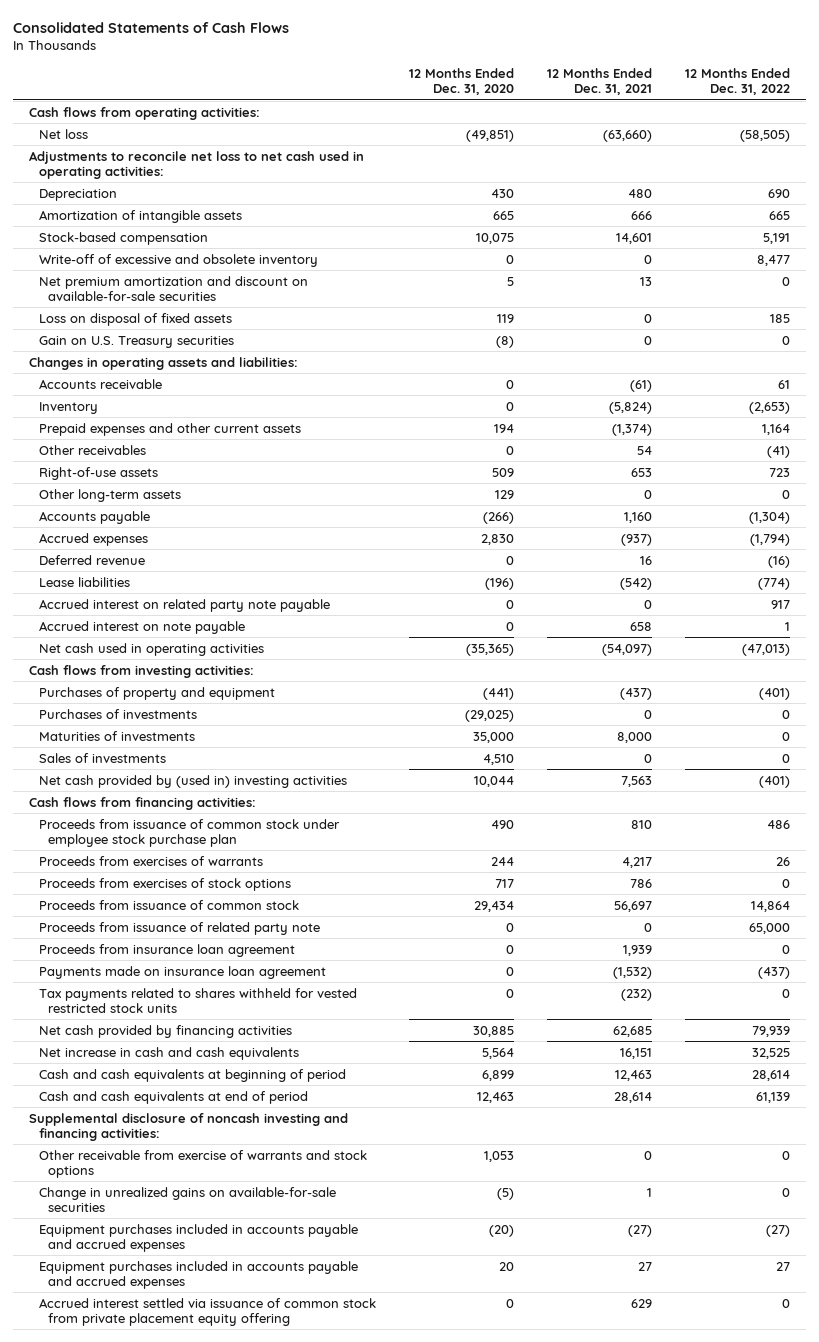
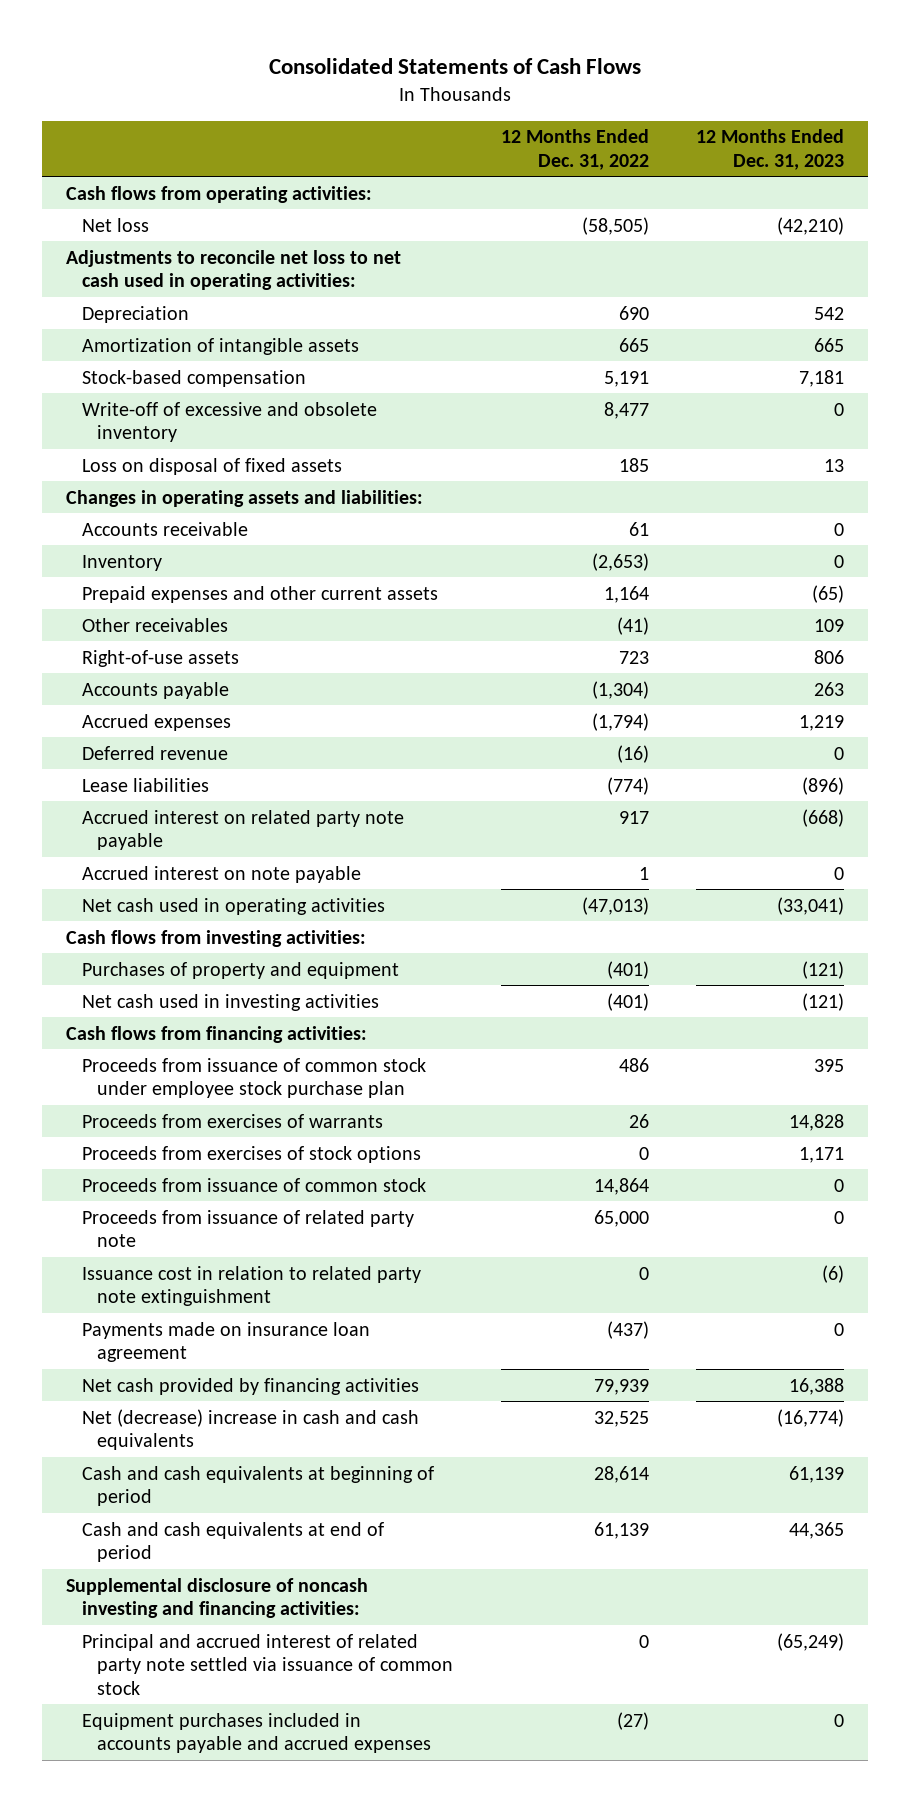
[408,68,514,96] 12 Months Ended Dec. 31, 2020 -> none
[546,68,652,96] 12 Months Ended Dec. 31, 2021 -> none
none -> [696,129,845,170] 12 Months Ended Dec. 31, 2023
[38,275,308,301] Net premium amortization and discount on available-for-sale securities -> none
[38,335,234,348] Gain on U.S. Treasury securities -> none
[38,488,181,502] Other long-term assets -> none
[38,708,197,719] Purchases of investments -> none
[38,730,195,741] Maturities of investments -> none
[38,752,166,763] Sales of investments -> none
[38,774,347,788] Net cash provided by (used in) investing activities -> [81,993,379,1011] Net cash used in investing activities
[38,943,295,957] Proceeds from insurance loan agreement -> none
none -> [81,1265,421,1307] Issuance cost in relation to related party note extinguishment
[38,987,357,1013] Tax payments related to shares withheld for vested restricted stock units -> none
[38,1046,299,1060] Net increase in cash and cash equivalents -> [81,1408,419,1451] Net (decrease) increase in cash and cash equivalents
[38,1149,367,1178] Other receivable from exercise of warrants and stock options -> none
[38,1186,336,1212] Change in unrealized gains on available-for-sale securities -> none
none -> [81,1633,453,1695] Principal and accrued interest of related party note settled via issuance of common stock
[38,1260,358,1289] Equipment purchases included in accounts payable and accrued expenses -> none
[38,1297,376,1326] Accrued interest settled via issuance of common stock from private placement equity offering -> none

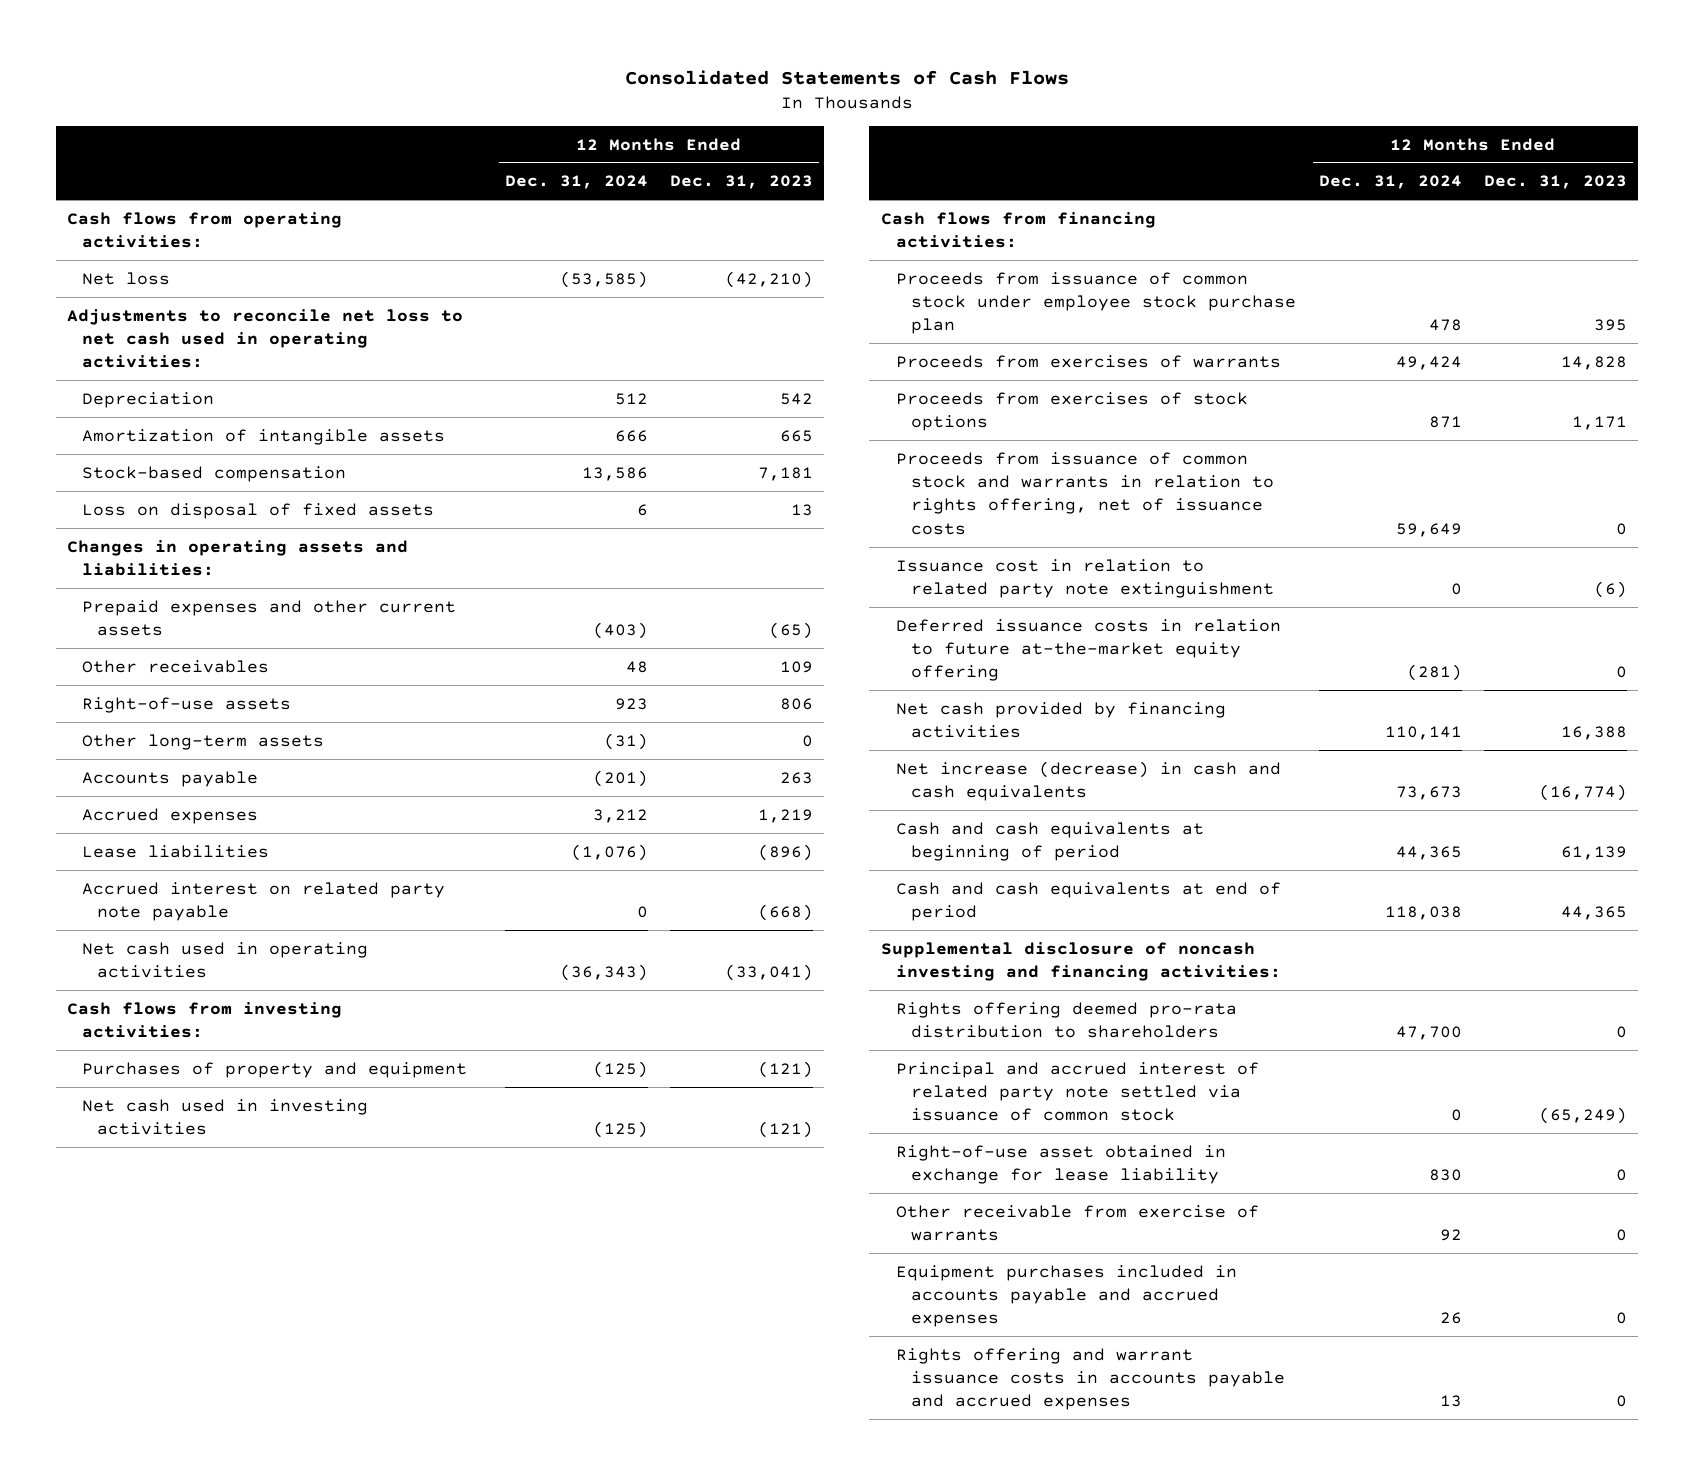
[500,129,649,170] 12 Months Ended Dec. 31, 2022 -> none
none -> [504,175,648,190] Dec. 31, 2024
[81,401,377,443] Write-off of excessive and obsolete inventory -> none
[81,521,248,536] Accounts receivable -> none
[81,554,162,571] Inventory -> none
none -> [82,733,325,750] Other long-term assets
[81,745,228,760] Deferred revenue -> none
[81,865,361,883] Accrued interest on note payable -> none
[81,1177,426,1192] Proceeds from issuance of common stock -> none
[81,1209,414,1248] Proceeds from issuance of related party note -> none
none -> [895,451,1275,535] Proceeds from issuance of common stock and warrants in relation to rights offering, net of issuance costs
[81,1321,370,1363] Payments made on insurance loan agreement -> none
none -> [895,618,1281,682] Deferred issuance costs in relation to future at-the-market equity offering
[81,1408,419,1451] Net (decrease) increase in cash and cash equivalents -> [895,760,1281,802] Net increase (decrease) in cash and cash equivalents
none -> [895,1001,1237,1039] Rights offering deemed pro-rata distribution to shareholders
none -> [895,1144,1226,1185] Right-of-use asset obtained in exchange for lease liability
none -> [895,1204,1259,1242] Other receivable from exercise of warrants
none -> [895,1347,1286,1411] Rights offering and warrant issuance costs in accounts payable and accrued expenses

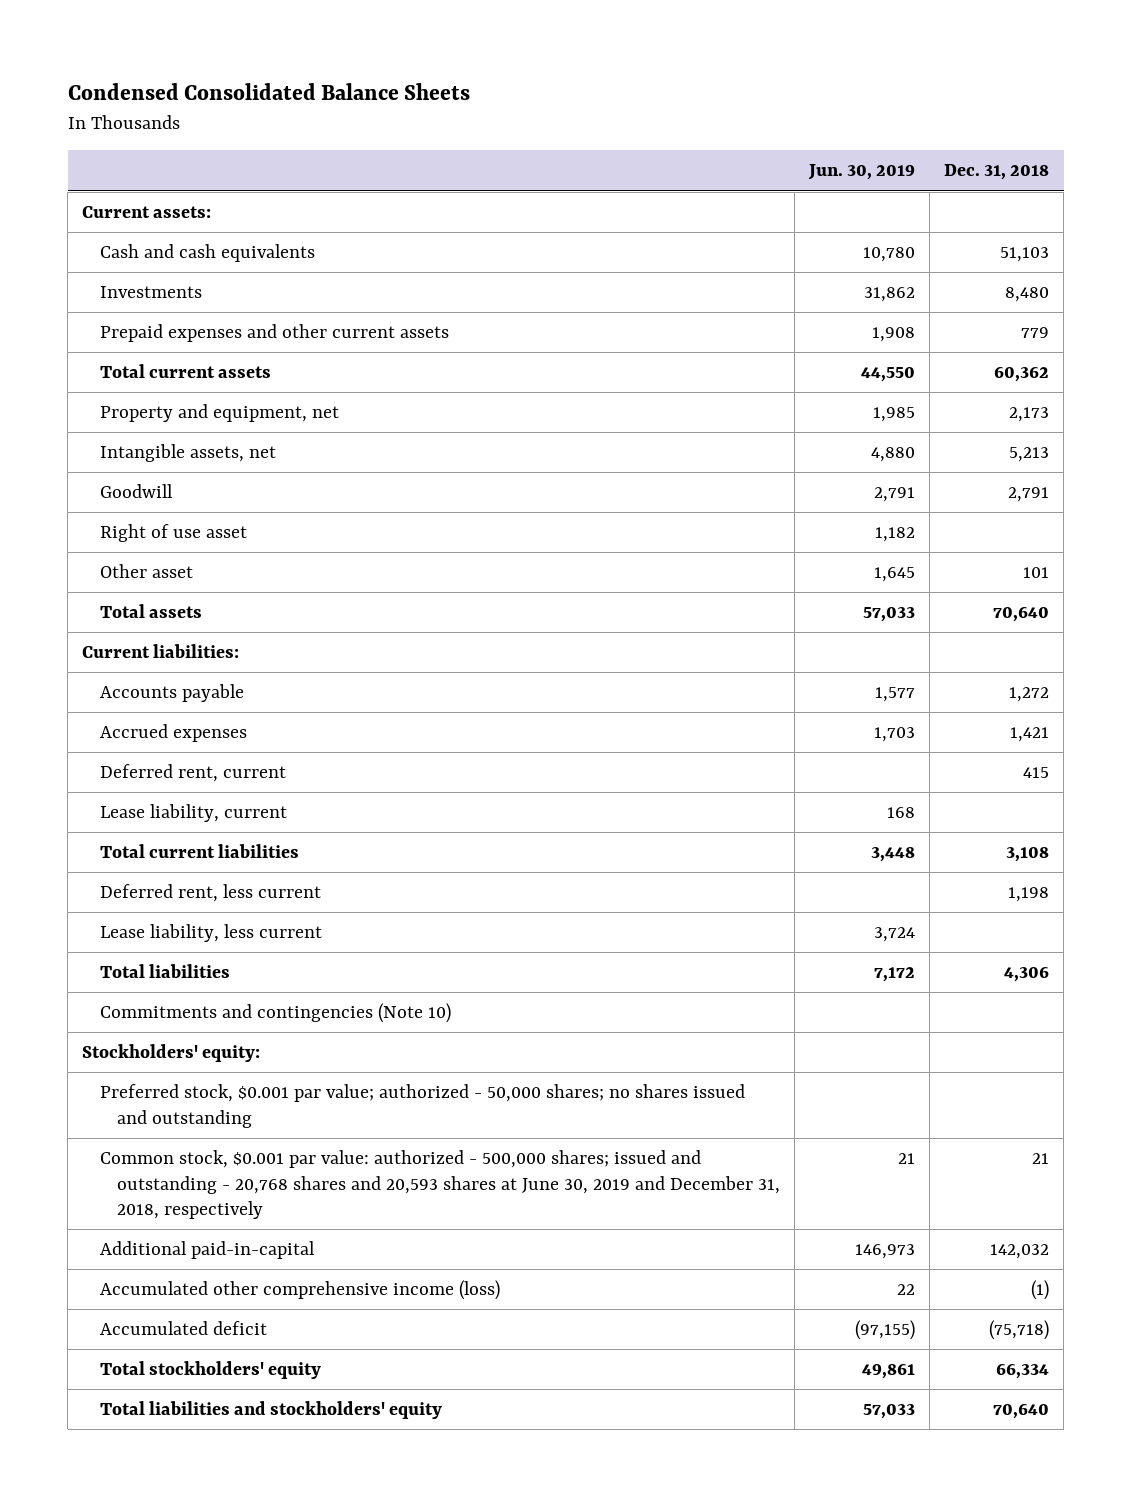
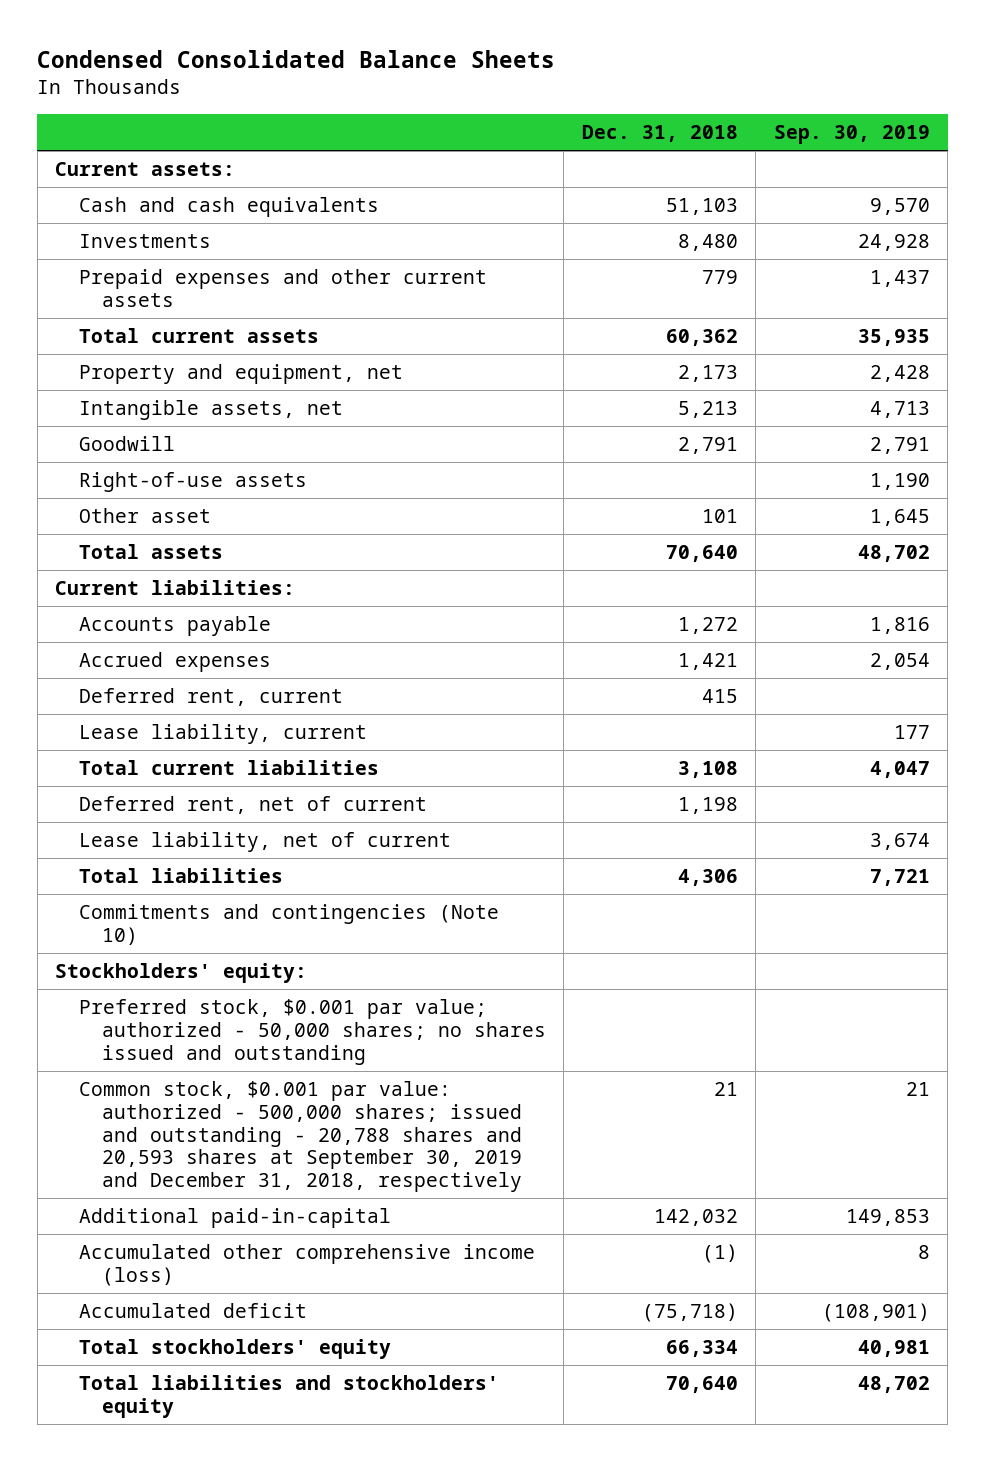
[808,164,916,181] Jun. 30, 2019 -> none
none -> [773,125,930,145] Sep. 30, 2019
[99,524,247,543] Right of use asset -> [78,472,307,493] Right-of-use assets
[99,884,321,903] Deferred rent, less current -> [78,796,427,815] Deferred rent, net of current
[99,924,322,943] Lease liability, less current -> [78,832,451,853] Lease liability, net of current
[99,1150,781,1220] Common stock, $0.001 par value: authorized - 500,000 shares; issued and outstanding - 20,768 shares and 20,593 shares at June 30, 2019 and December 31, 2018, respectively -> [78,1081,522,1192] Common stock, $0.001 par value: authorized - 500,000 shares; issued and outstanding - 20,788 shares and 20,593 shares at September 30, 2019 and December 31, 2018, respectively

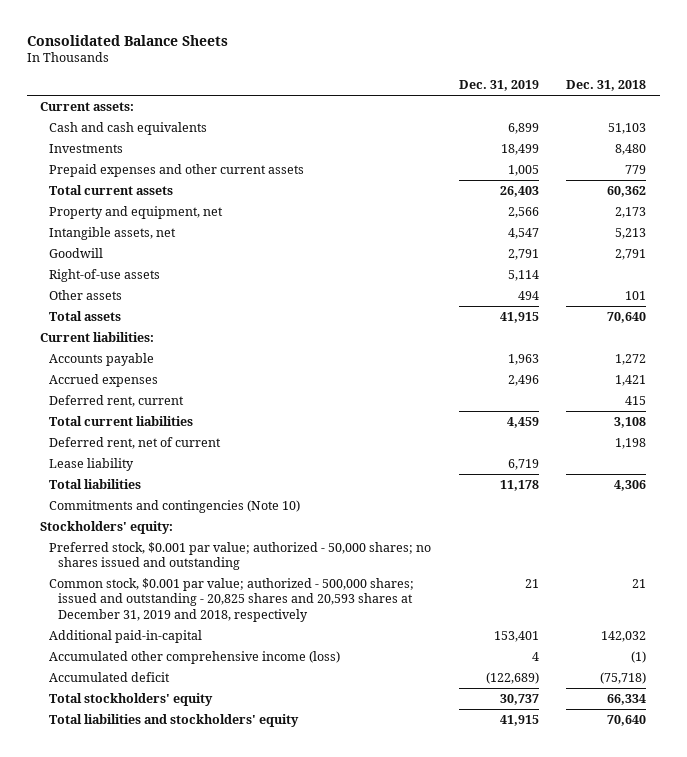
[37,49,556,68] Condensed Consolidated Balance Sheets -> [26,34,228,46] Consolidated Balance Sheets
[773,125,930,145] Sep. 30, 2019 -> none
none -> [458,80,539,92] Dec. 31, 2019
[78,508,211,524] Other asset -> [49,289,123,300] Other assets
[78,724,367,745] Lease liability, current -> none
[78,832,451,853] Lease liability, net of current -> [49,457,135,471] Lease liability
[78,1081,522,1192] Common stock, $0.001 par value: authorized - 500,000 shares; issued and outstanding - 20,788 shares and 20,593 shares at September 30, 2019 and December 31, 2018, respectively -> [49,577,415,622] Common stock, $0.001 par value; authorized - 500,000 shares; issued and outstanding - 20,825 shares and 20,593 shares at December 31, 2019 and 2018, respectively

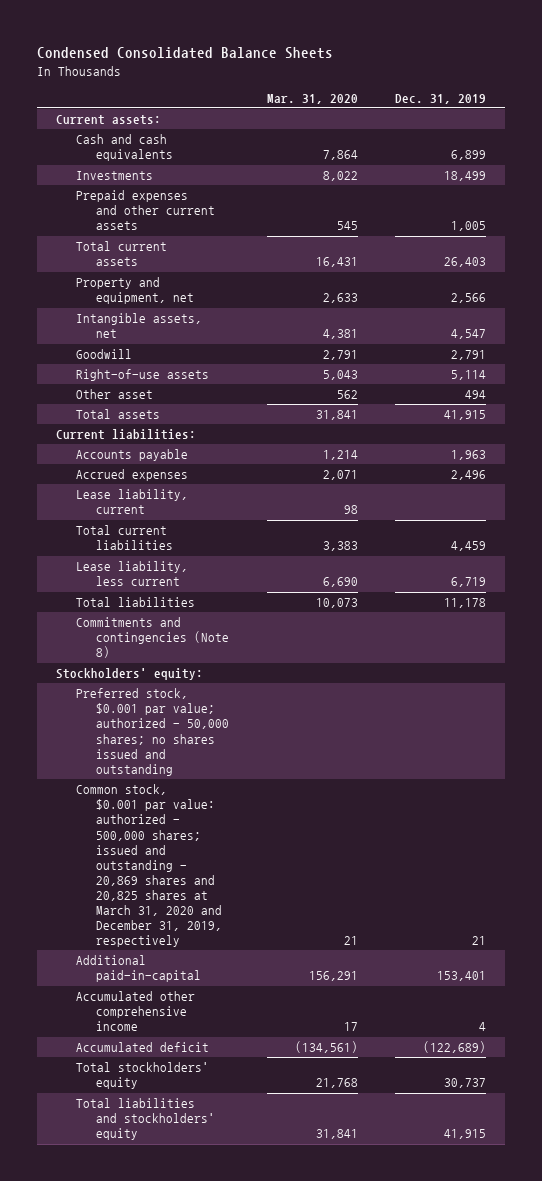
[26,34,228,46] Consolidated Balance Sheets -> [37,47,334,60] Condensed Consolidated Balance Sheets
[566,80,647,92] Dec. 31, 2018 -> none
none -> [266,93,358,104] Mar. 31, 2020
[49,289,123,300] Other assets -> [76,389,154,400] Other asset
[49,394,185,407] Deferred rent, current -> none
none -> [76,489,189,515] Lease liability, current
[49,436,222,449] Deferred rent, net of current -> none
[49,457,135,471] Lease liability -> [76,561,189,587] Lease liability, less current
[49,499,301,513] Commitments and contingencies (Note 10) -> [76,617,230,659] Commitments and contingencies (Note 8)
[49,577,415,622] Common stock, $0.001 par value; authorized - 500,000 shares; issued and outstanding - 20,825 shares and 20,593 shares at December 31, 2019 and 2018, respectively -> [76,784,223,947] Common stock, $0.001 par value: authorized - 500,000 shares; issued and outstanding - 20,869 shares and 20,825 shares at March 31, 2020 and December 31, 2019, respectively
[49,650,341,664] Accumulated other comprehensive income (loss) -> [76,991,196,1032] Accumulated other comprehensive income

